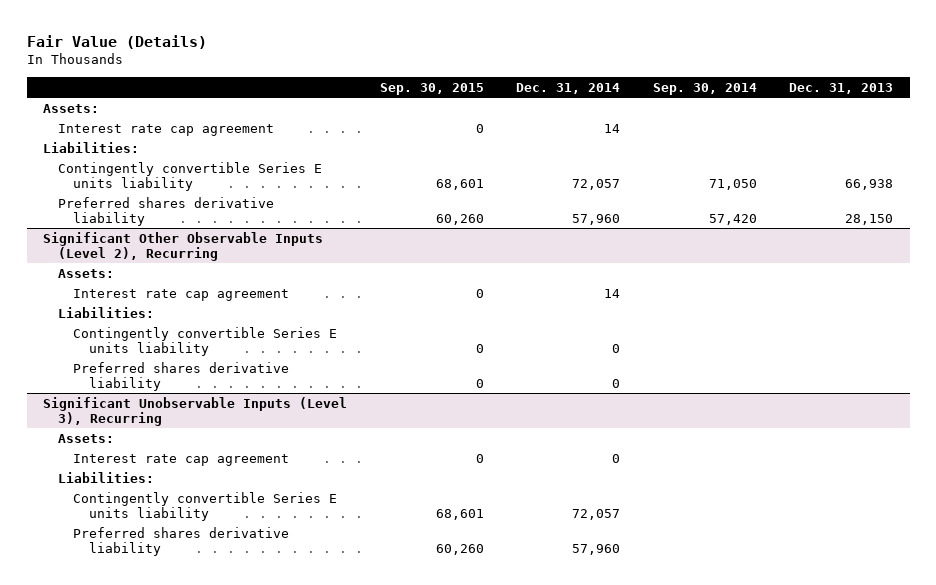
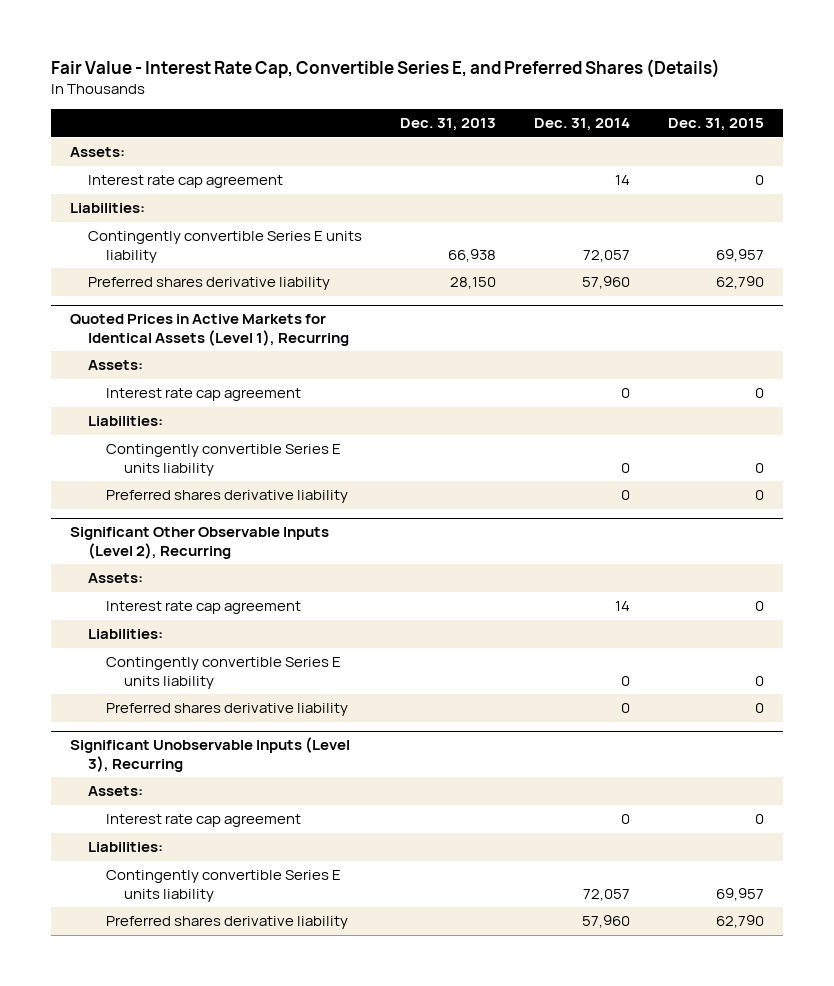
[26,34,207,49] Fair Value (Details) -> [51,59,721,79] Fair Value - Interest Rate Cap, Convertible Series E, and Preferred Shares (Details)
[379,82,484,95] Sep. 30, 2015 -> none
[652,82,757,95] Sep. 30, 2014 -> none
none -> [668,118,765,132] Dec. 31, 2015
none -> [70,314,350,346] Quoted Prices in Active Markets for Identical Assets (Level 1), Recurring
none -> [88,360,144,371] Assets:
none -> [106,388,302,402] Interest rate cap agreement
none -> [88,416,164,427] Liabilities:
none -> [106,444,342,476] Contingently convertible Series E units liability
none -> [106,490,349,504] Preferred shares derivative liability

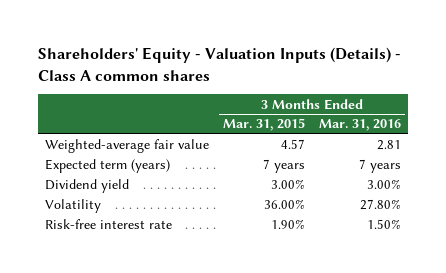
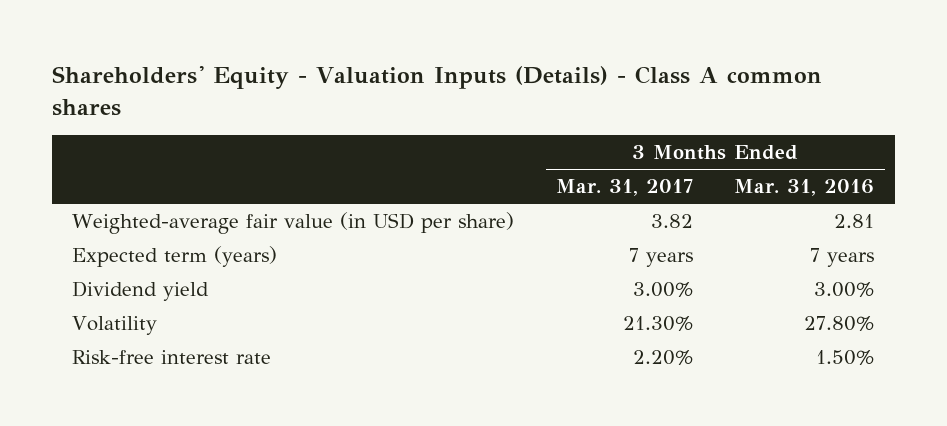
[222,118,305,132] Mar. 31, 2015 -> none
none -> [555,179,693,197] Mar. 31, 2017
[44,139,209,154] Weighted-average fair value -> [72,211,515,234] Weighted-average fair value (in USD per share)

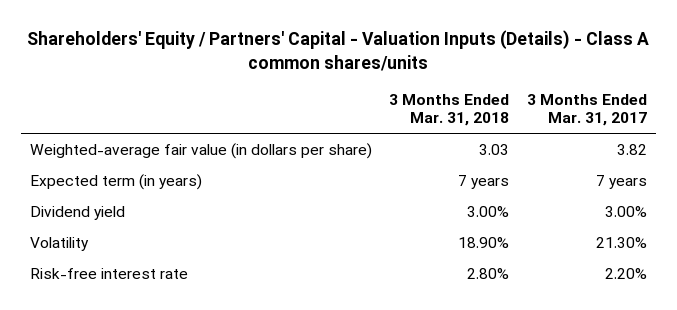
[51,66,822,117] Shareholders' Equity - Valuation Inputs (Details) - Class A common shares -> [27,29,650,71] Shareholders' Equity / Partners' Capital - Valuation Inputs (Details) - Class A common shares/units
[734,179,875,197] Mar. 31, 2016 -> none
none -> [389,93,510,127] 3 Months Ended Mar. 31, 2018
[72,211,515,234] Weighted-average fair value (in USD per share) -> [29,142,372,159] Weighted-average fair value (in dollars per share)
[72,245,278,267] Expected term (years) -> [29,173,202,190] Expected term (in years)

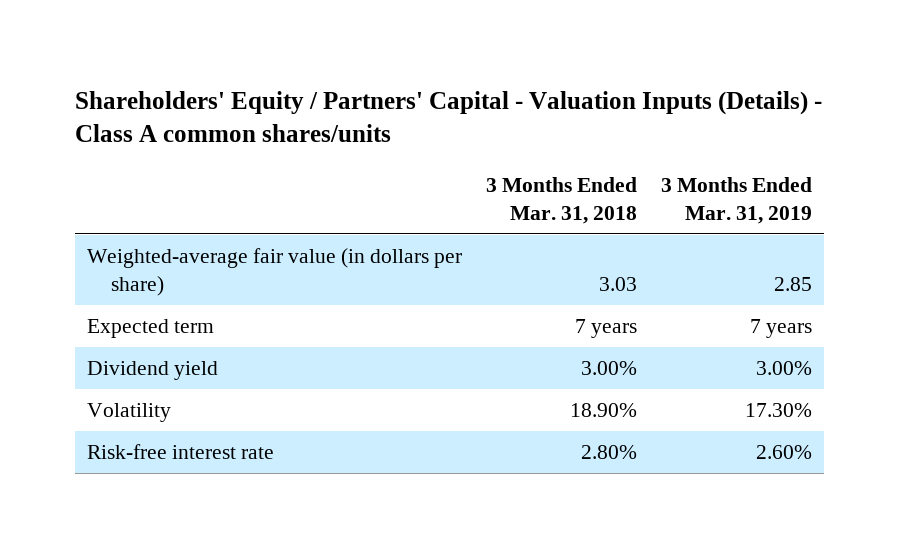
[527,93,648,127] 3 Months Ended Mar. 31, 2017 -> none
none -> [660,177,812,224] 3 Months Ended Mar. 31, 2019
[29,173,202,190] Expected term (in years) -> [86,319,214,339] Expected term

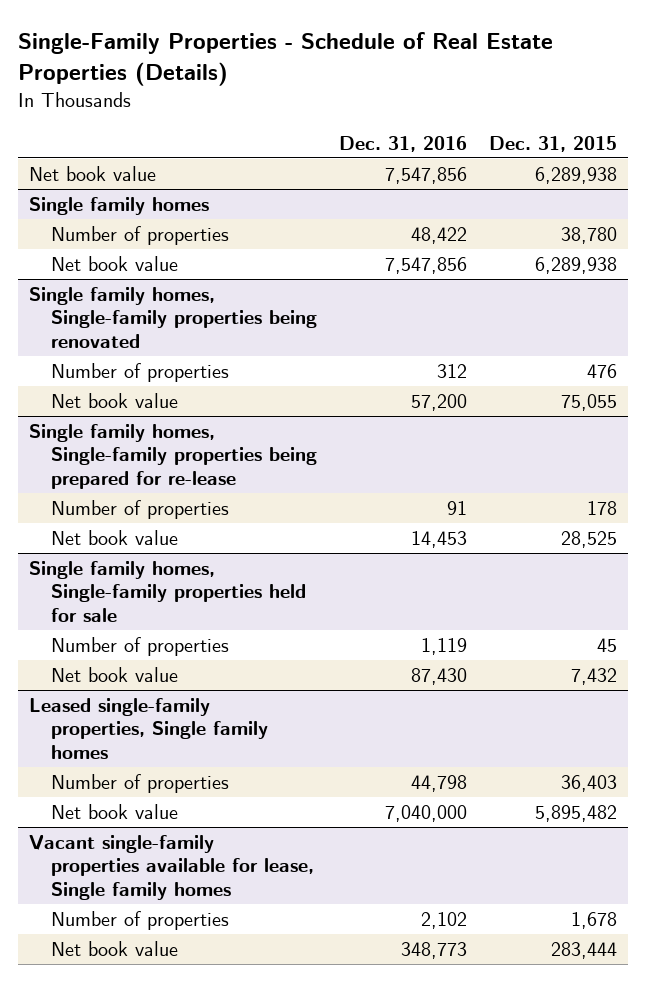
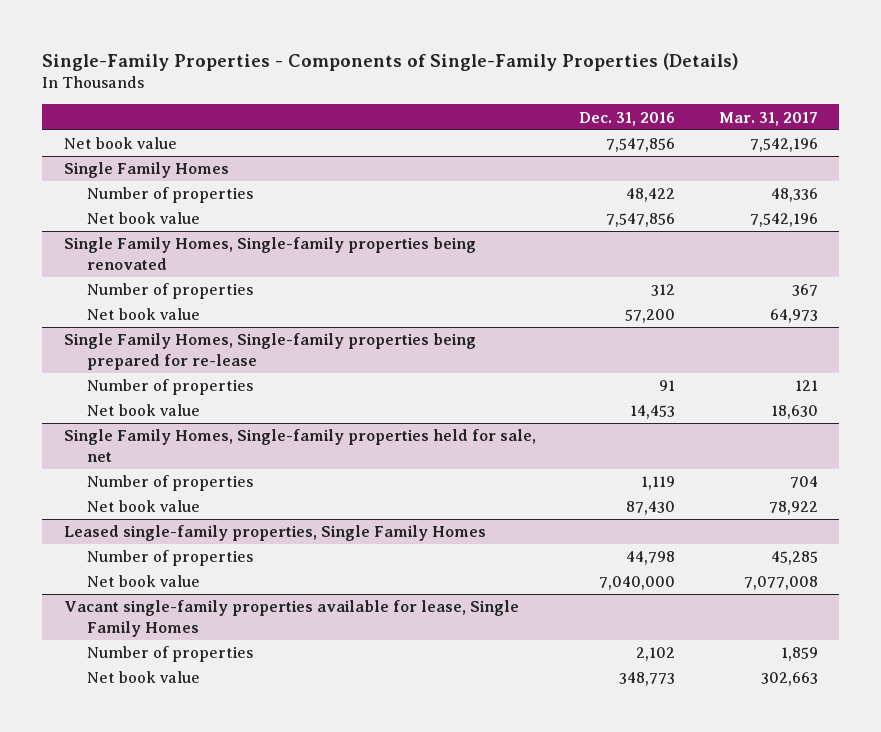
[17,32,553,87] Single-Family Properties - Schedule of Real Estate Properties (Details) -> [41,52,739,71] Single-Family Properties - Components of Single-Family Properties (Details)
[488,135,617,152] Dec. 31, 2015 -> none
none -> [718,111,818,126] Mar. 31, 2017
[28,197,209,216] Single family homes -> [63,162,229,179] Single Family Homes
[28,287,318,348] Single family homes, Single-family properties being renovated -> [63,237,476,270] Single Family Homes, Single-family properties being renovated
[28,424,318,489] Single family homes, Single-family properties being prepared for re-lease -> [63,333,476,370] Single Family Homes, Single-family properties being prepared for re-lease
[28,561,307,622] Single family homes, Single-family properties held for sale -> [63,429,536,462] Single Family Homes, Single-family properties held for sale, net
[28,698,269,759] Leased single-family properties, Single family homes -> [63,525,486,542] Leased single-family properties, Single Family Homes
[28,835,315,900] Vacant single-family properties available for lease, Single family homes -> [63,600,519,637] Vacant single-family properties available for lease, Single Family Homes

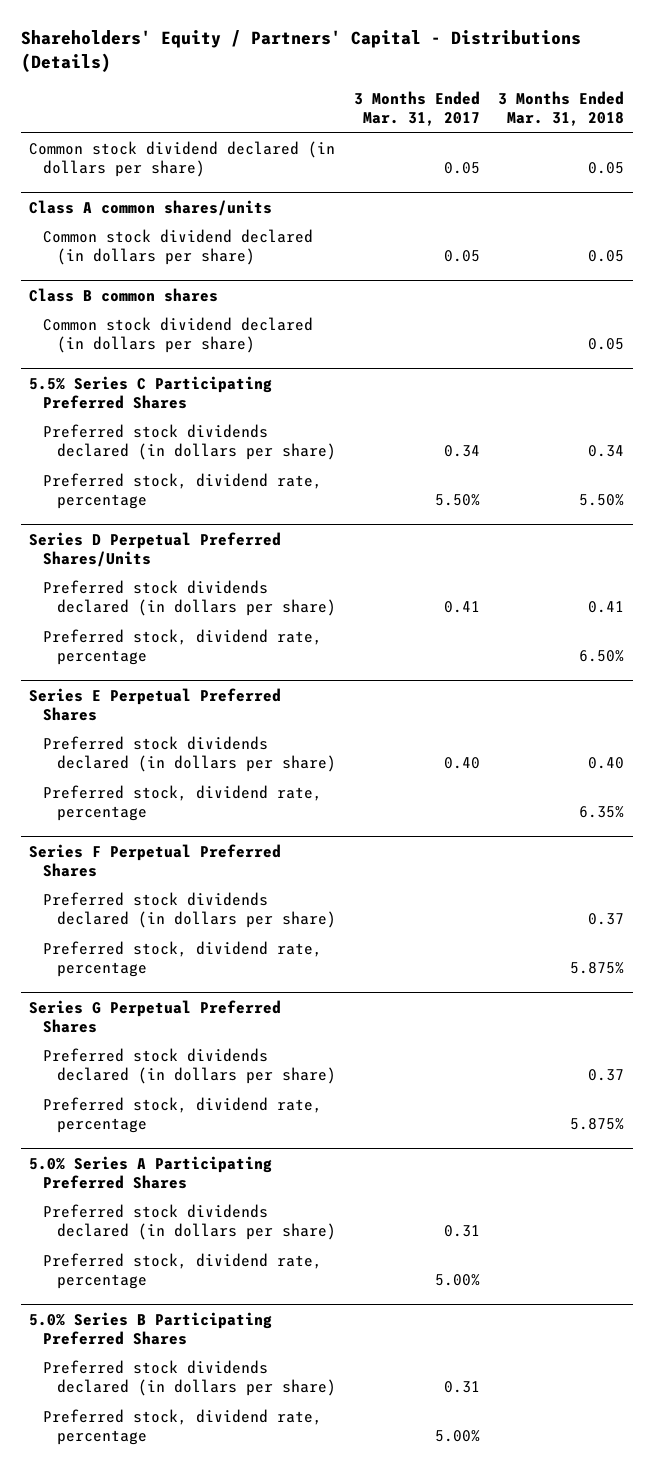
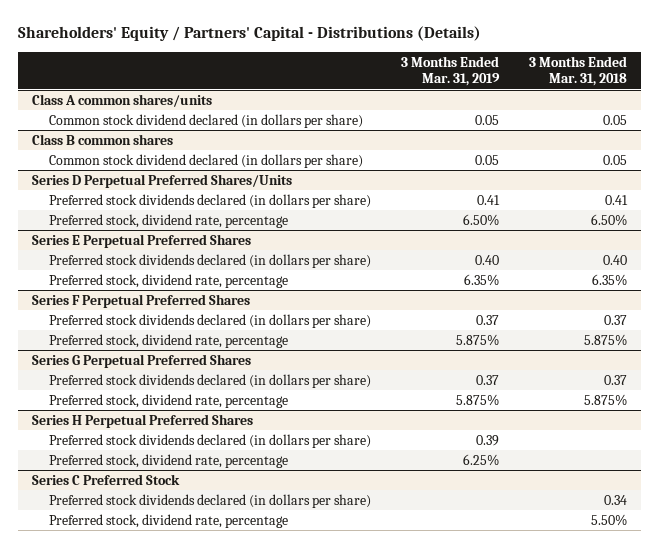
[353,91,480,127] 3 Months Ended Mar. 31, 2017 -> none
none -> [401,55,501,86] 3 Months Ended Mar. 31, 2019
[29,141,336,178] Common stock dividend declared (in dollars per share) -> none
[29,375,273,409] 5.5% Series C Participating Preferred Shares -> none
[43,424,337,461] Preferred stock dividends declared (in dollars per share) -> none
[43,473,323,510] Preferred stock, dividend rate, percentage -> none
[29,1155,273,1189] 5.0% Series A Participating Preferred Shares -> none
[43,1204,337,1241] Preferred stock dividends declared (in dollars per share) -> none
[43,1253,323,1290] Preferred stock, dividend rate, percentage -> none
[29,1311,273,1345] 5.0% Series B Participating Preferred Shares -> none
none -> [32,413,254,428] Series H Perpetual Preferred Shares
none -> [32,473,181,485] Series C Preferred Stock
none -> [49,493,372,508] Preferred stock dividends declared (in dollars per share)
none -> [49,513,289,528] Preferred stock, dividend rate, percentage

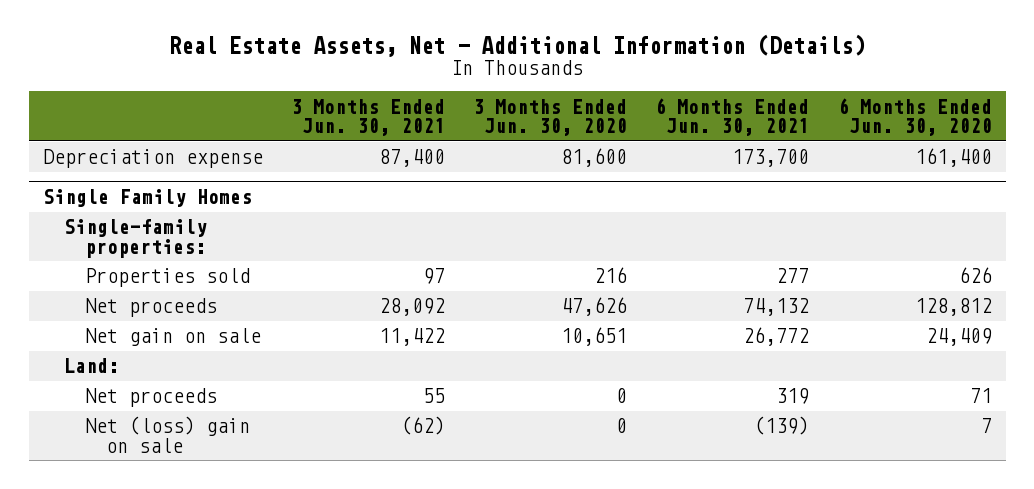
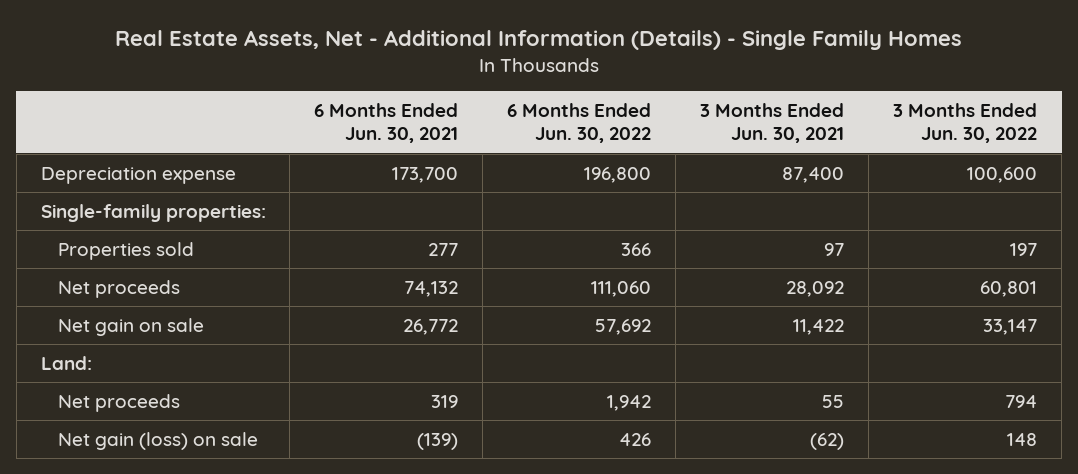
[169,33,866,57] Real Estate Assets, Net - Additional Information (Details) -> [114,29,962,50] Real Estate Assets, Net - Additional Information (Details) - Single Family Homes
[473,98,628,137] 3 Months Ended Jun. 30, 2020 -> none
[837,97,992,137] 6 Months Ended Jun. 30, 2020 -> none
none -> [507,102,652,144] 6 Months Ended Jun. 30, 2022
none -> [893,102,1038,144] 3 Months Ended Jun. 30, 2022
[42,189,252,208] Single Family Homes -> none
[84,416,250,453] Net (loss) gain on sale -> [58,432,259,451] Net gain (loss) on sale

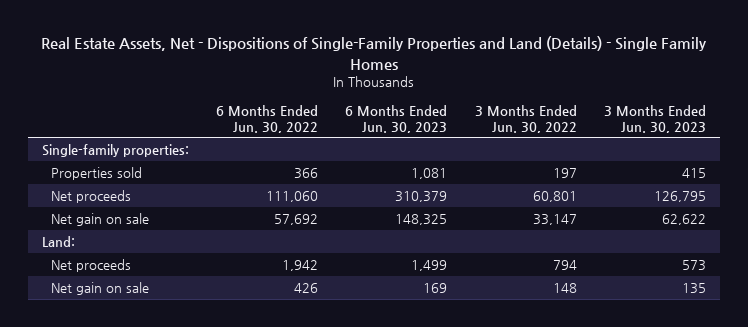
[114,29,962,50] Real Estate Assets, Net - Additional Information (Details) - Single Family Homes -> [40,36,707,70] Real Estate Assets, Net - Dispositions of Single-Family Properties and Land (Details) - Single Family Homes
[314,102,459,144] 6 Months Ended Jun. 30, 2021 -> none
[700,102,845,144] 3 Months Ended Jun. 30, 2021 -> none
none -> [345,105,448,133] 6 Months Ended Jun. 30, 2023
none -> [604,105,707,133] 3 Months Ended Jun. 30, 2023
[40,167,236,185] Depreciation expense -> none
[58,432,259,451] Net gain (loss) on sale -> [51,281,150,295] Net gain on sale

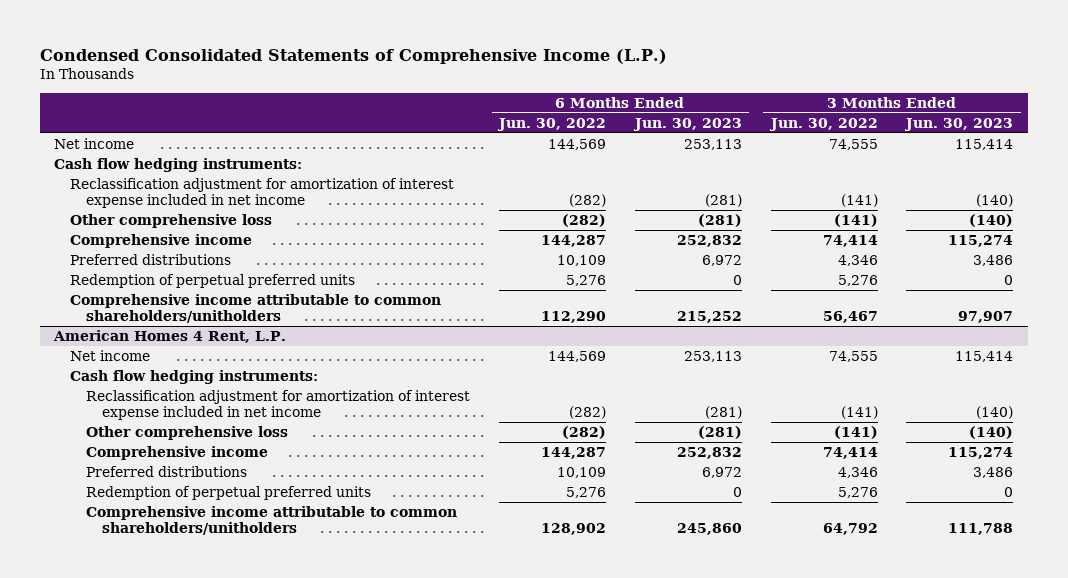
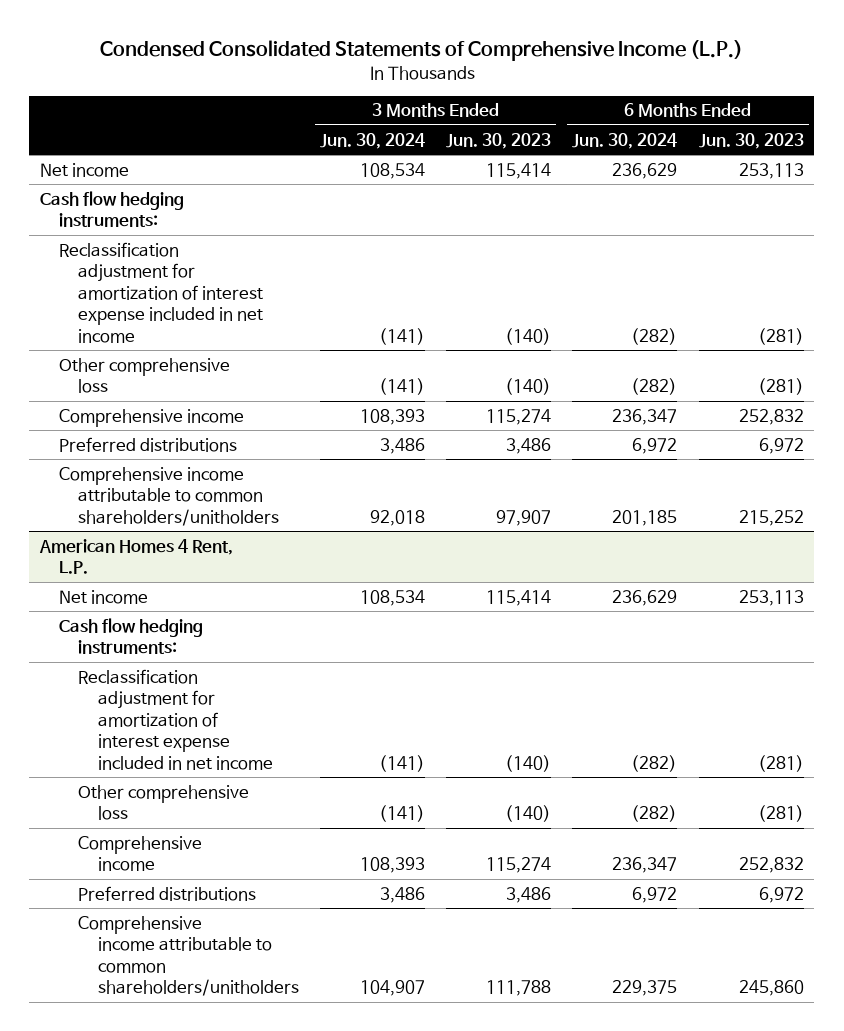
[496,117,606,131] Jun. 30, 2022 -> none
[768,117,878,131] Jun. 30, 2022 -> none
none -> [319,132,425,149] Jun. 30, 2024
none -> [572,132,678,149] Jun. 30, 2024
[70,273,356,288] Redemption of perpetual preferred units -> none
[86,485,372,500] Redemption of perpetual preferred units -> none

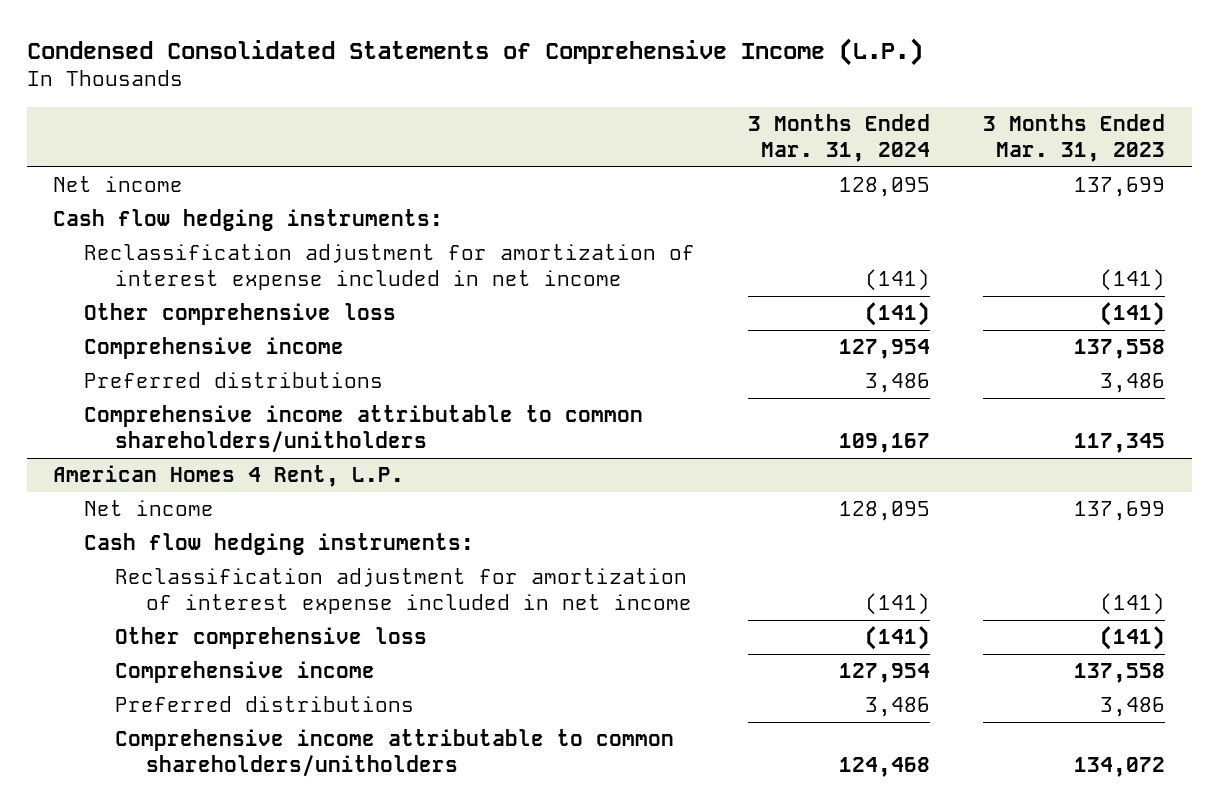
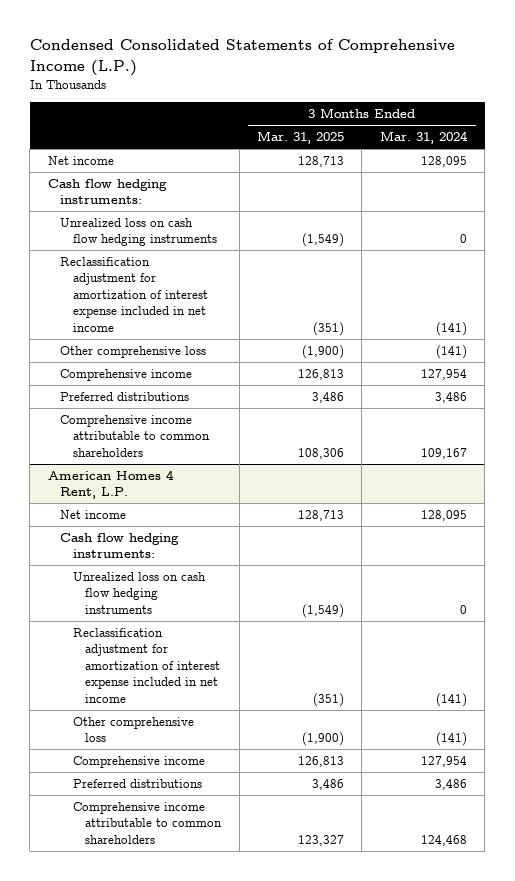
[983,114,1166,162] 3 Months Ended Mar. 31, 2023 -> none
none -> [257,131,345,145] Mar. 31, 2025
none -> [60,218,217,247] Unrealized loss on cash flow hedging instruments
[84,405,644,454] Comprehensive income attributable to common shareholders/unitholders -> [60,415,210,457] Comprehensive income attributable to common shareholders
none -> [72,572,206,614] Unrealized loss on cash flow hedging instruments
[114,729,674,778] Comprehensive income attributable to common shareholders/unitholders -> [72,802,223,844] Comprehensive income attributable to common shareholders

